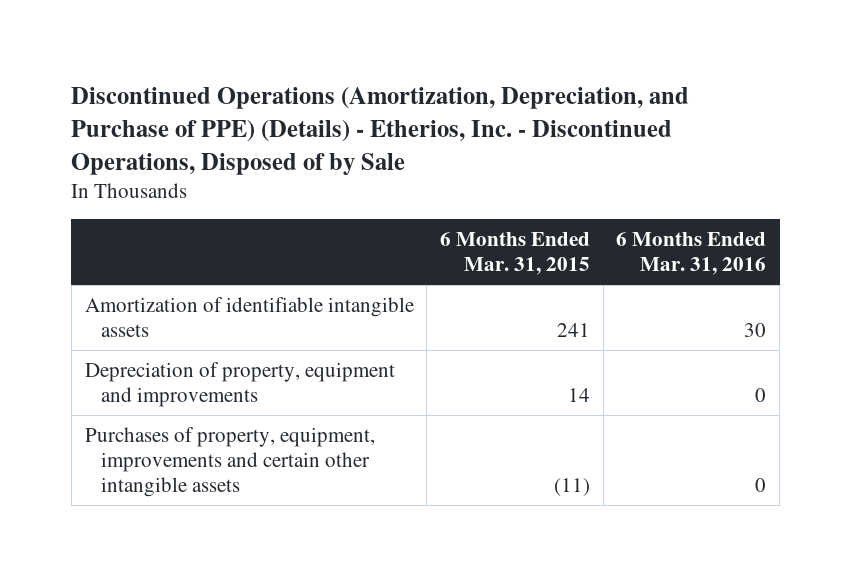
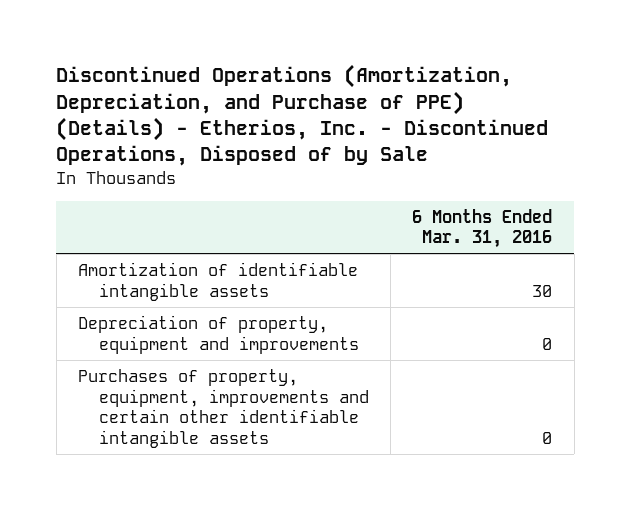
[439,232,590,276] 6 Months Ended Mar. 31, 2015 -> none
[84,427,375,498] Purchases of property, equipment, improvements and certain other intangible assets -> [78,368,369,449] Purchases of property, equipment, improvements and certain other identifiable intangible assets

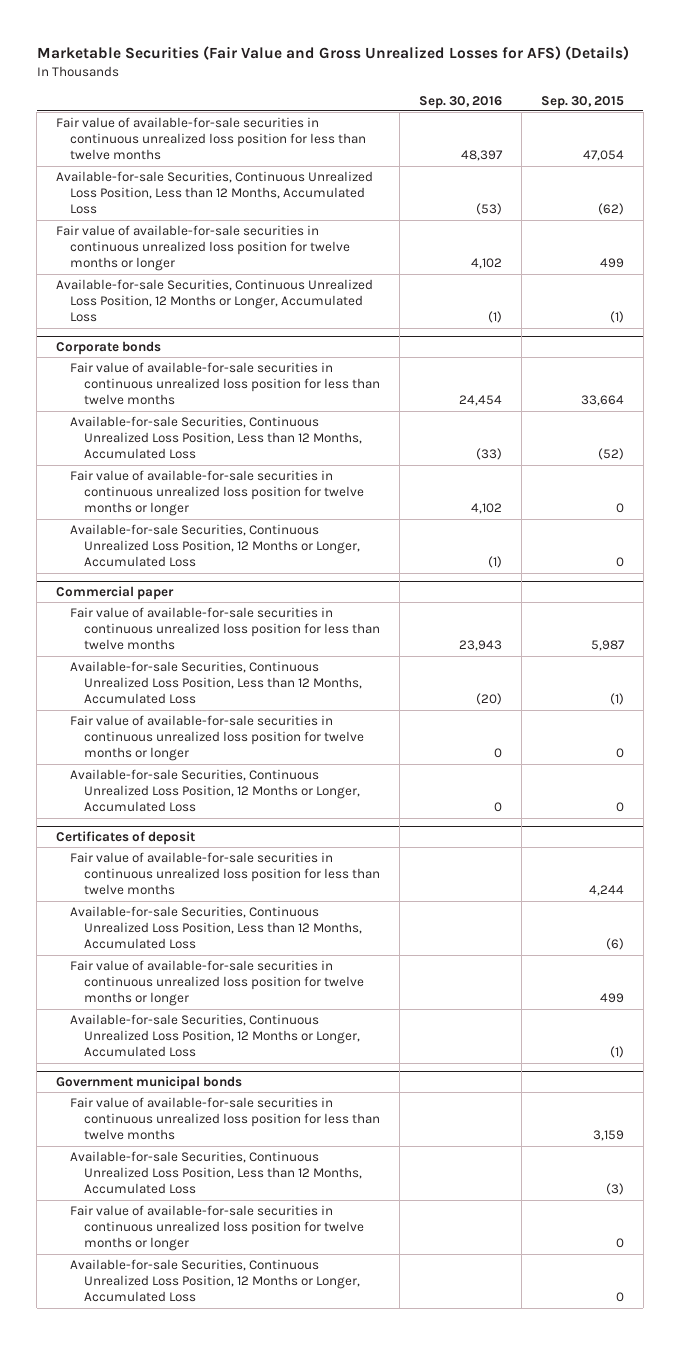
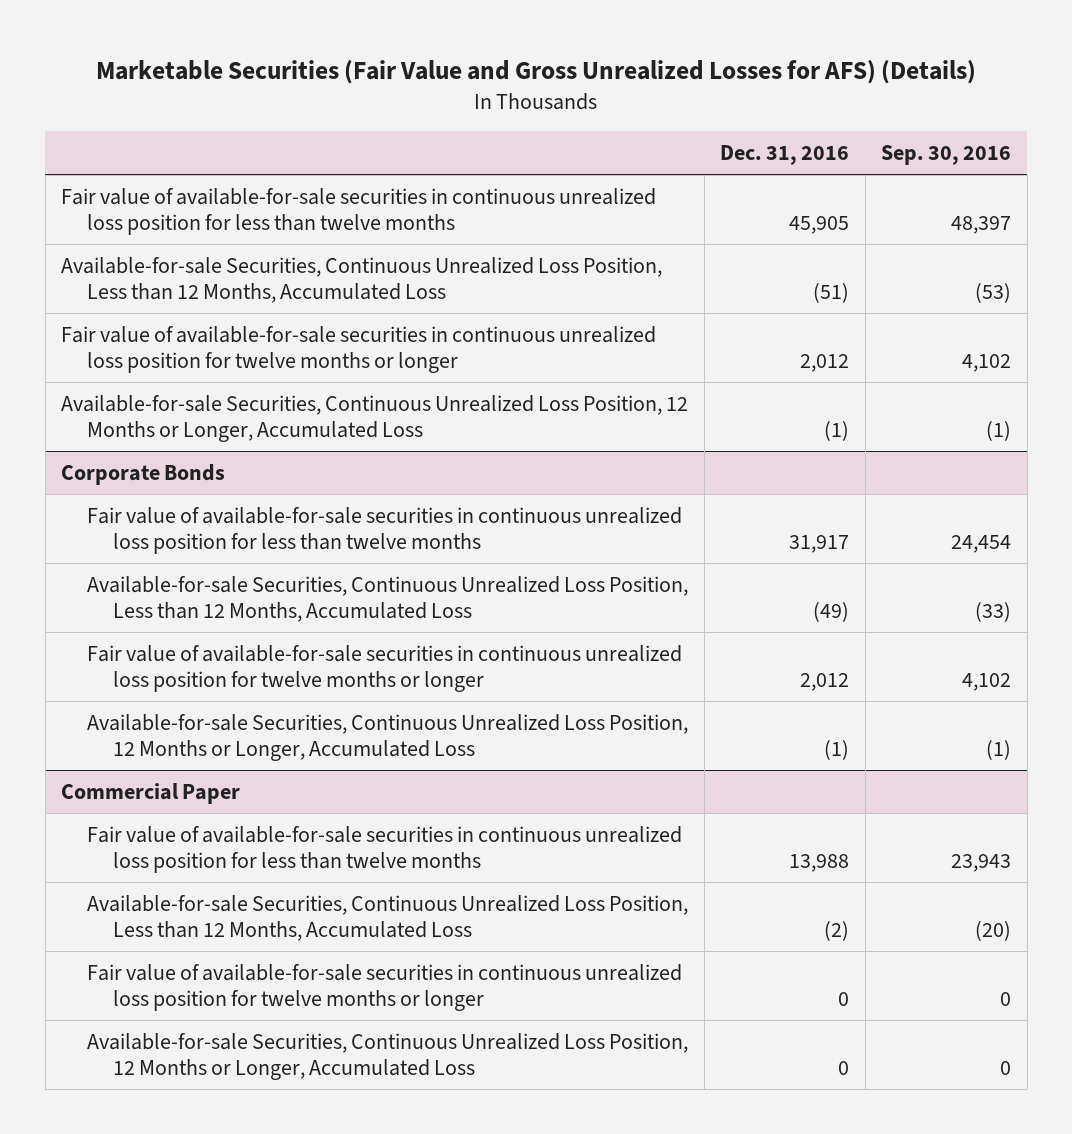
[540,95,624,109] Sep. 30, 2015 -> none
none -> [720,145,850,166] Dec. 31, 2016
[56,340,162,355] Corporate bonds -> [61,463,226,485] Corporate Bonds
[56,585,175,600] Commercial paper -> [61,782,241,804] Commercial Paper
[56,830,196,845] Certificates of deposit -> none
[70,851,380,896] Fair value of available-for-sale securities in continuous unrealized loss position for less than twelve months -> none
[70,905,362,950] Available-for-sale Securities, Continuous Unrealized Loss Position, Less than 12 Months, Accumulated Loss -> none
[70,959,364,1007] Fair value of available-for-sale securities in continuous unrealized loss position for twelve months or longer -> none
[70,1013,360,1058] Available-for-sale Securities, Continuous Unrealized Loss Position, 12 Months or Longer, Accumulated Loss -> none
[56,1075,243,1090] Government municipal bonds -> none
[70,1096,380,1141] Fair value of available-for-sale securities in continuous unrealized loss position for less than twelve months -> none
[70,1150,362,1195] Available-for-sale Securities, Continuous Unrealized Loss Position, Less than 12 Months, Accumulated Loss -> none
[70,1204,364,1252] Fair value of available-for-sale securities in continuous unrealized loss position for twelve months or longer -> none
[70,1258,360,1303] Available-for-sale Securities, Continuous Unrealized Loss Position, 12 Months or Longer, Accumulated Loss -> none

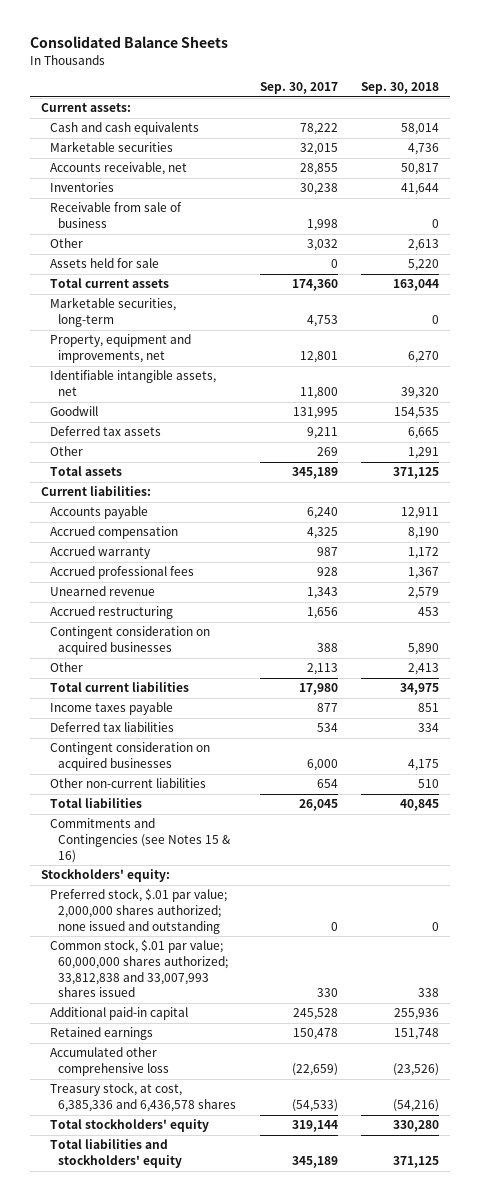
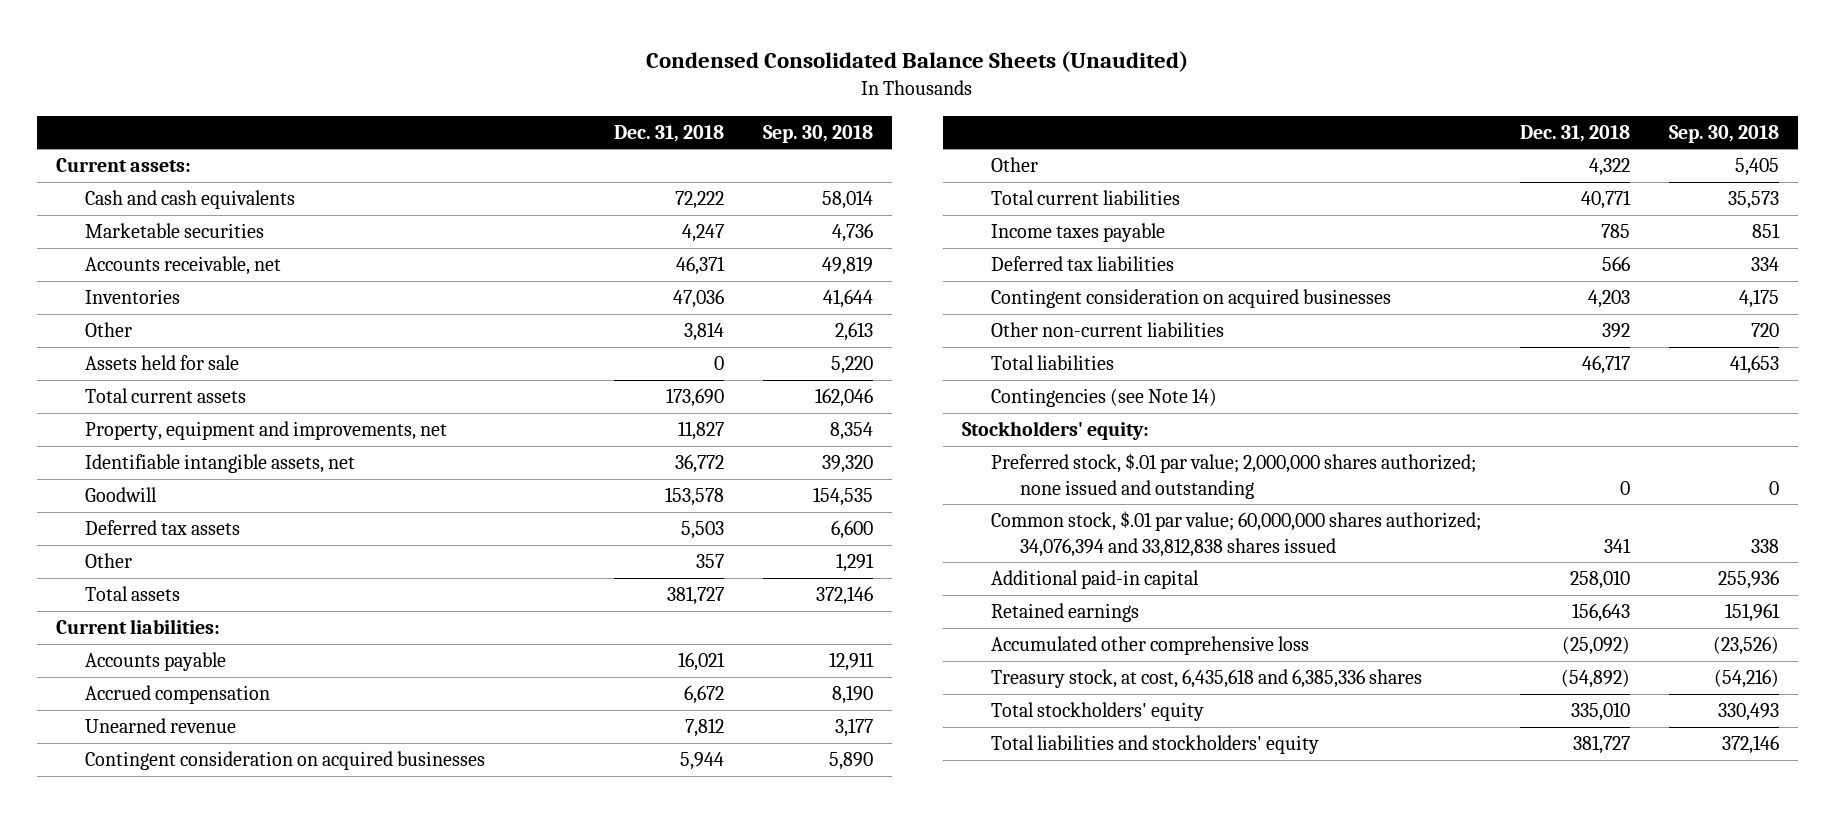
[29,36,228,49] Consolidated Balance Sheets -> [646,51,1189,73] Condensed Consolidated Balance Sheets (Unaudited)
[259,82,338,95] Sep. 30, 2017 -> none
none -> [613,124,724,142] Dec. 31, 2018
[400,163,439,176] 50,817 -> [821,256,873,276] 49,819
[49,202,182,229] Receivable from sale of business -> none
[49,297,176,328] Marketable securities, long-term -> none
[392,279,439,292] 163,044 -> [814,388,873,408] 162,046
[407,351,439,364] 6,270 -> [829,422,873,441] 8,354
[407,427,439,440] 6,665 -> [830,520,873,540] 6,600
[392,467,439,480] 371,125 -> [815,586,873,606] 372,146
[49,546,151,560] Accrued warranty -> none
[49,566,194,580] Accrued professional fees -> none
[49,606,173,620] Accrued restructuring -> none
[407,587,439,600] 2,579 -> [834,718,873,738] 3,177
[407,663,439,676] 2,413 -> [1734,158,1779,177] 5,405
[399,683,439,696] 34,975 -> [1727,191,1779,210] 35,573
[417,779,439,789] 510 -> [1750,323,1779,338] 720
[399,799,439,812] 40,845 -> [1729,355,1779,375] 41,653
[49,818,231,863] Commitments and Contingencies (see Notes 15 & 16) -> [991,388,1218,408] Contingencies (see Note 14)
[49,939,229,998] Common stock, $.01 par value; 60,000,000 shares authorized; 33,812,838 and 33,007,993 shares issued -> [991,511,1482,557] Common stock, $.01 par value; 60,000,000 shares authorized; 34,076,394 and 33,812,838 shares issued
[393,1028,439,1041] 151,748 -> [1724,603,1780,623] 151,961
[49,1082,237,1113] Treasury stock, at cost, 6,385,336 and 6,436,578 shares -> [991,669,1423,689] Treasury stock, at cost, 6,435,618 and 6,385,336 shares
[392,1120,439,1133] 330,280 -> [1717,703,1779,722] 330,493
[392,1156,439,1169] 371,125 -> [1721,735,1779,755] 372,146

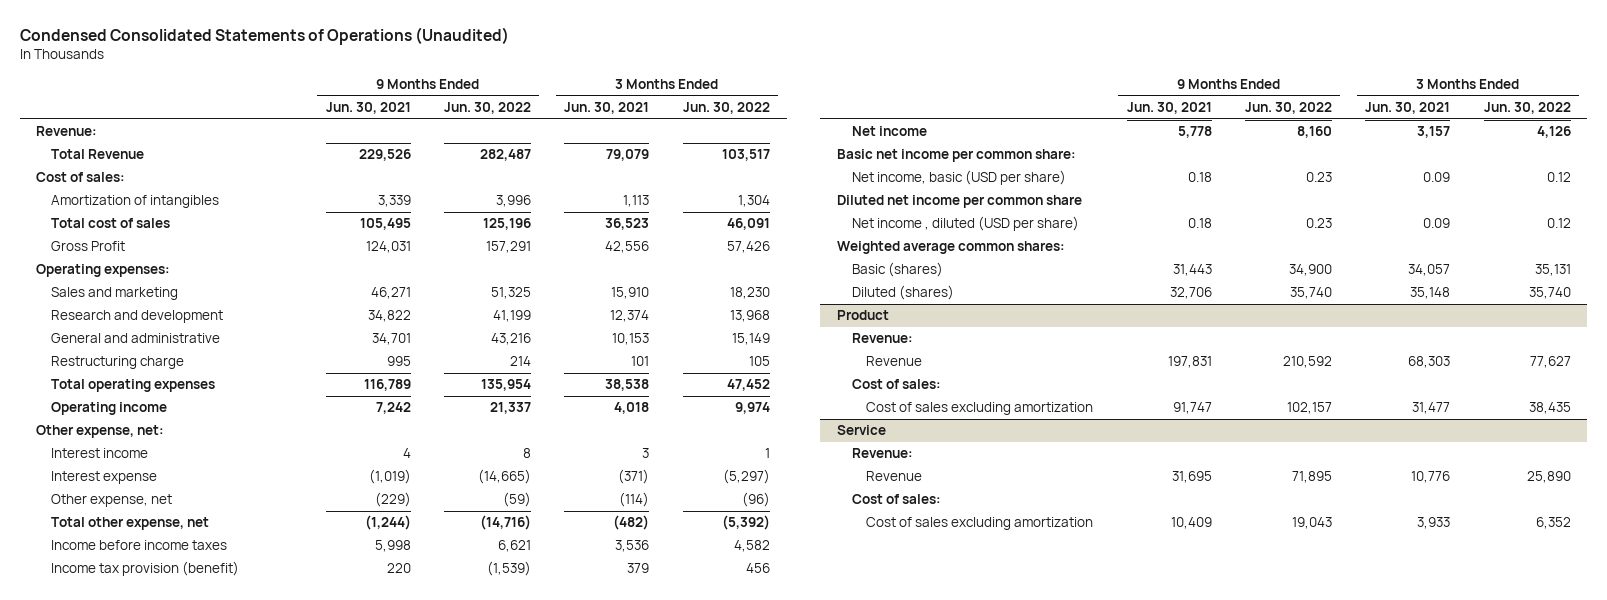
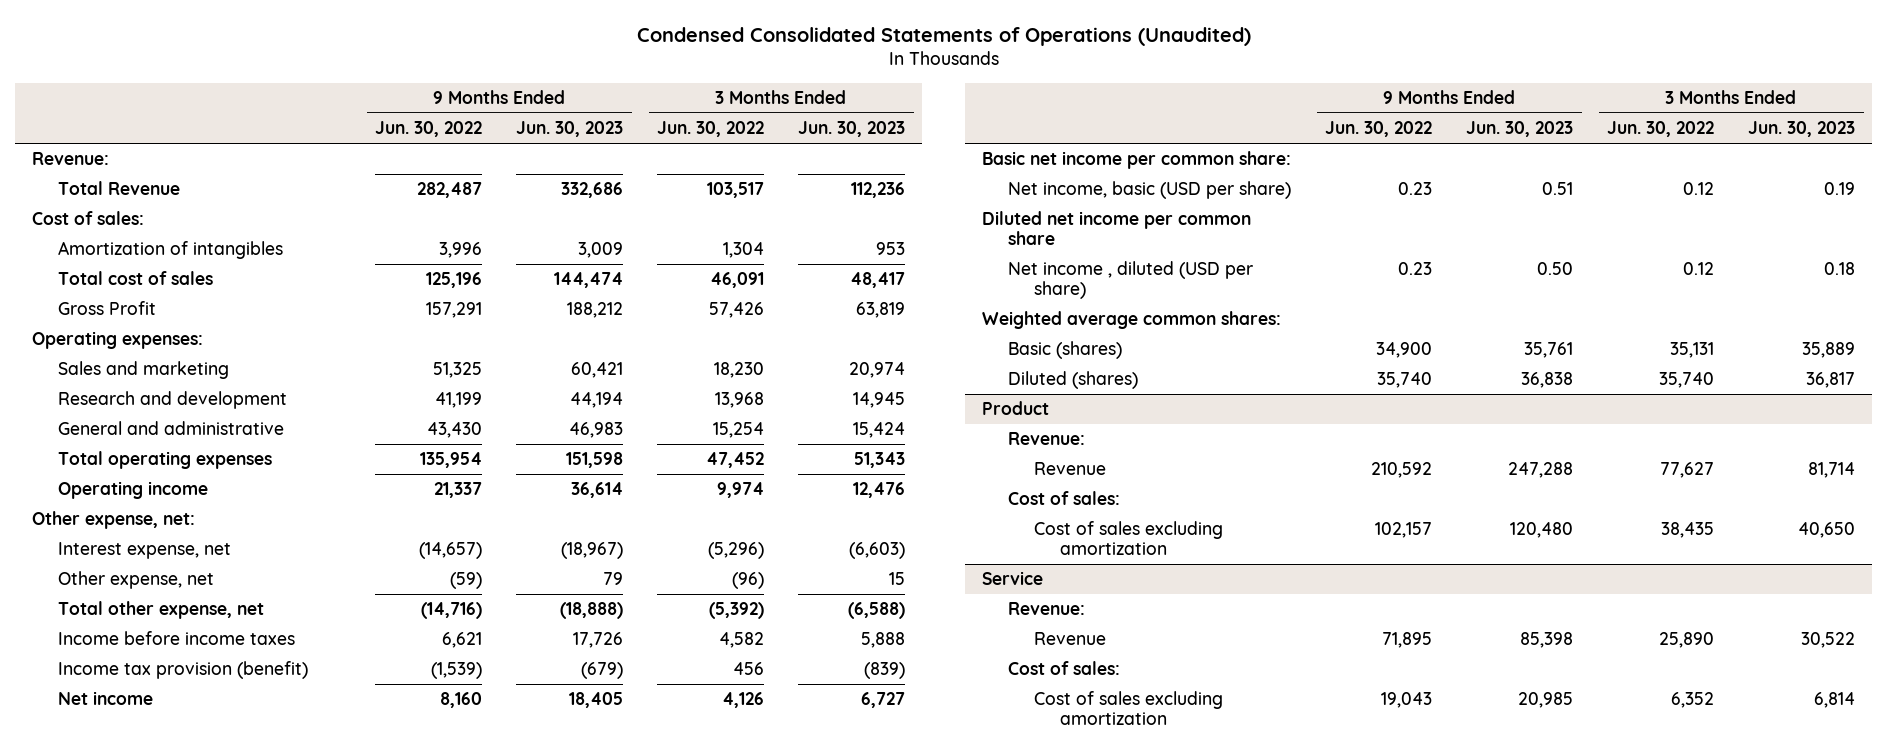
[325,102,411,115] Jun. 30, 2021 -> none
[564,102,650,115] Jun. 30, 2021 -> none
none -> [516,121,624,138] Jun. 30, 2023
none -> [798,121,906,138] Jun. 30, 2023
[50,356,184,370] Restructuring charge -> none
[491,333,532,346] 43,216 -> [427,422,483,439] 43,430
[731,333,770,346] 15,149 -> [713,422,765,439] 15,254
[50,448,148,459] Interest income -> none
[50,471,157,485] Interest expense -> [58,542,232,560] Interest expense, net
[478,469,532,485] (14,665) -> [419,542,483,560] (14,657)
[722,469,770,485] (5,297) -> [708,542,765,560] (5,296)

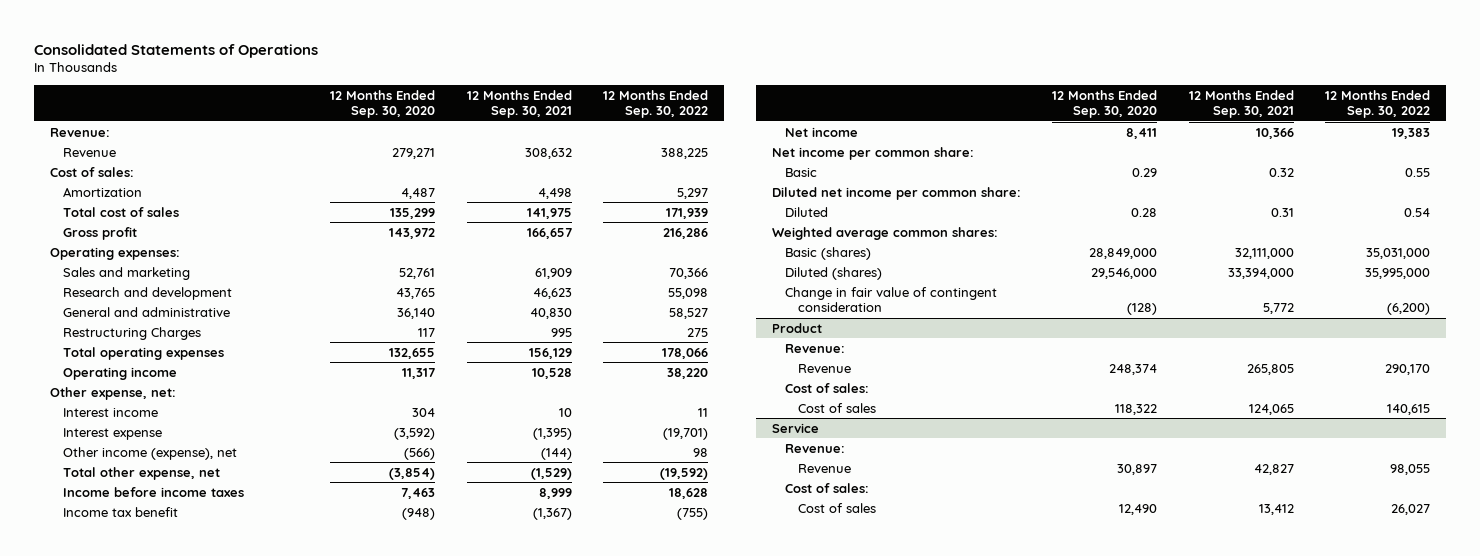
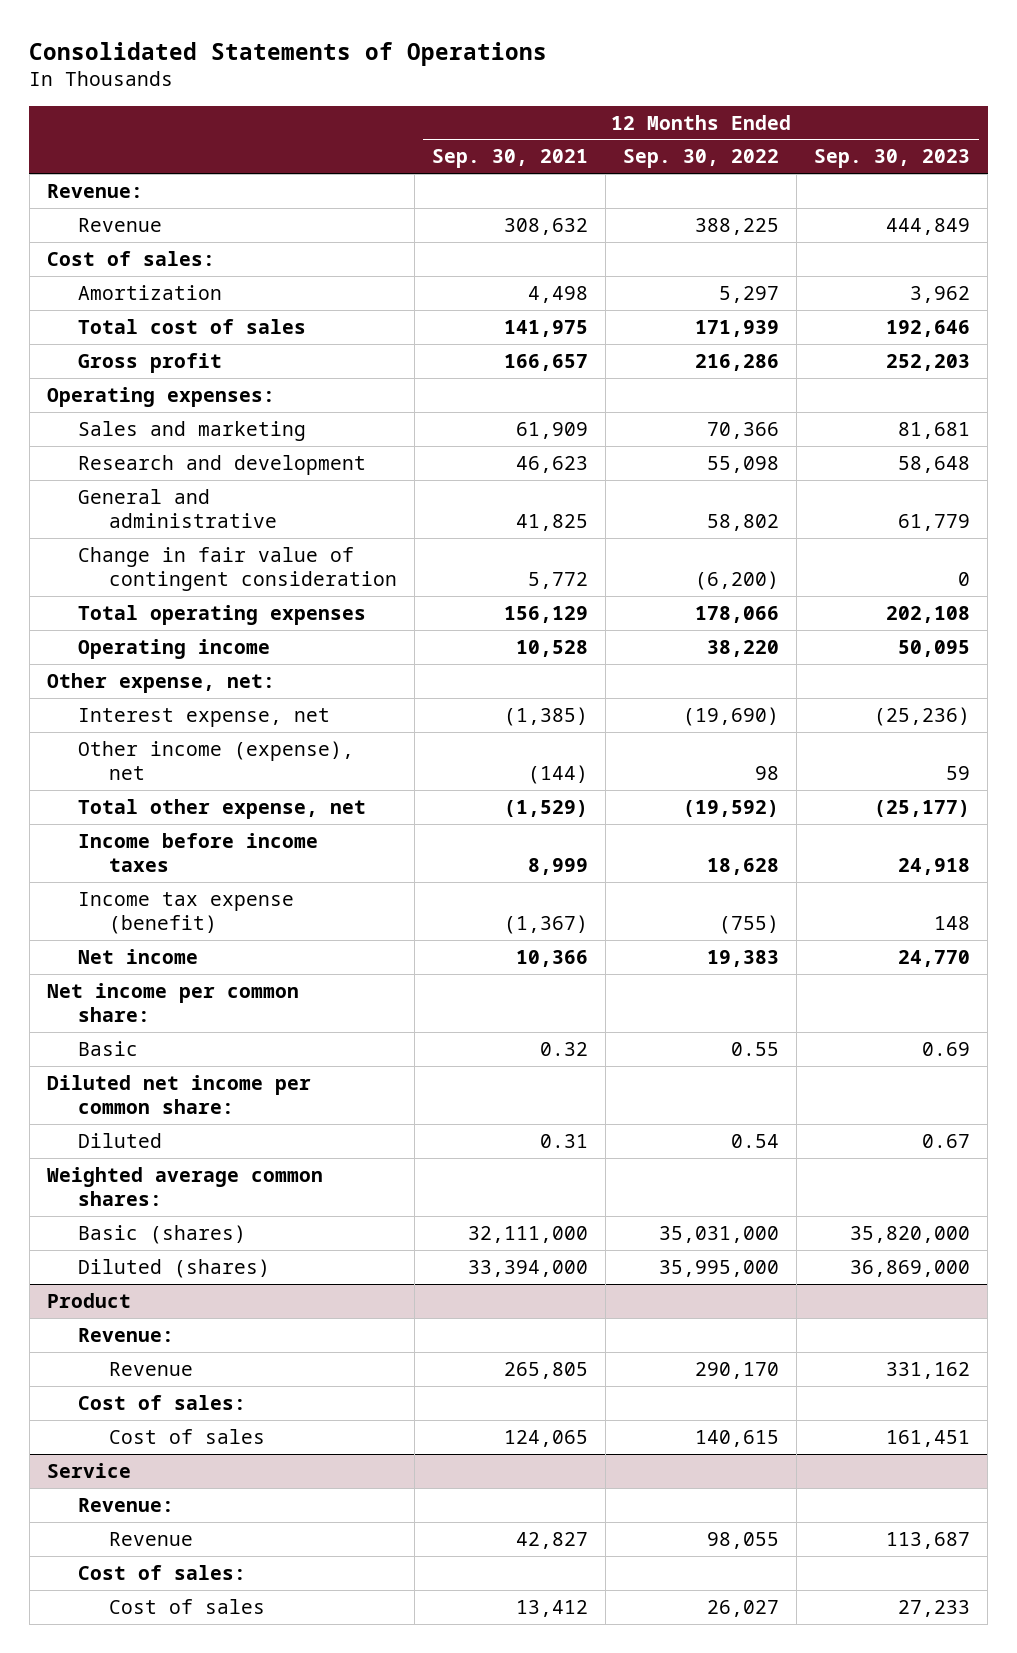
[330,89,436,119] 12 Months Ended Sep. 30, 2020 -> none
none -> [814,149,971,169] Sep. 30, 2023
[63,326,202,340] Restructuring Charges -> none
[529,307,572,319] 40,830 -> [515,514,588,532] 41,825
[669,307,709,319] 58,527 -> [707,514,780,532] 58,802
[785,286,998,313] Change in fair value of contingent consideration -> [77,546,397,592] Change in fair value of contingent consideration
[63,407,159,417] Interest income -> none
[63,427,163,440] Interest expense -> [77,707,330,727] Interest expense, net
[532,427,572,440] (1,395) -> [503,706,588,726] (1,385)
[663,427,709,440] (19,701) -> [683,706,780,726] (19,690)
[63,506,179,517] Income tax benefit -> [77,891,294,935] Income tax expense (benefit)

